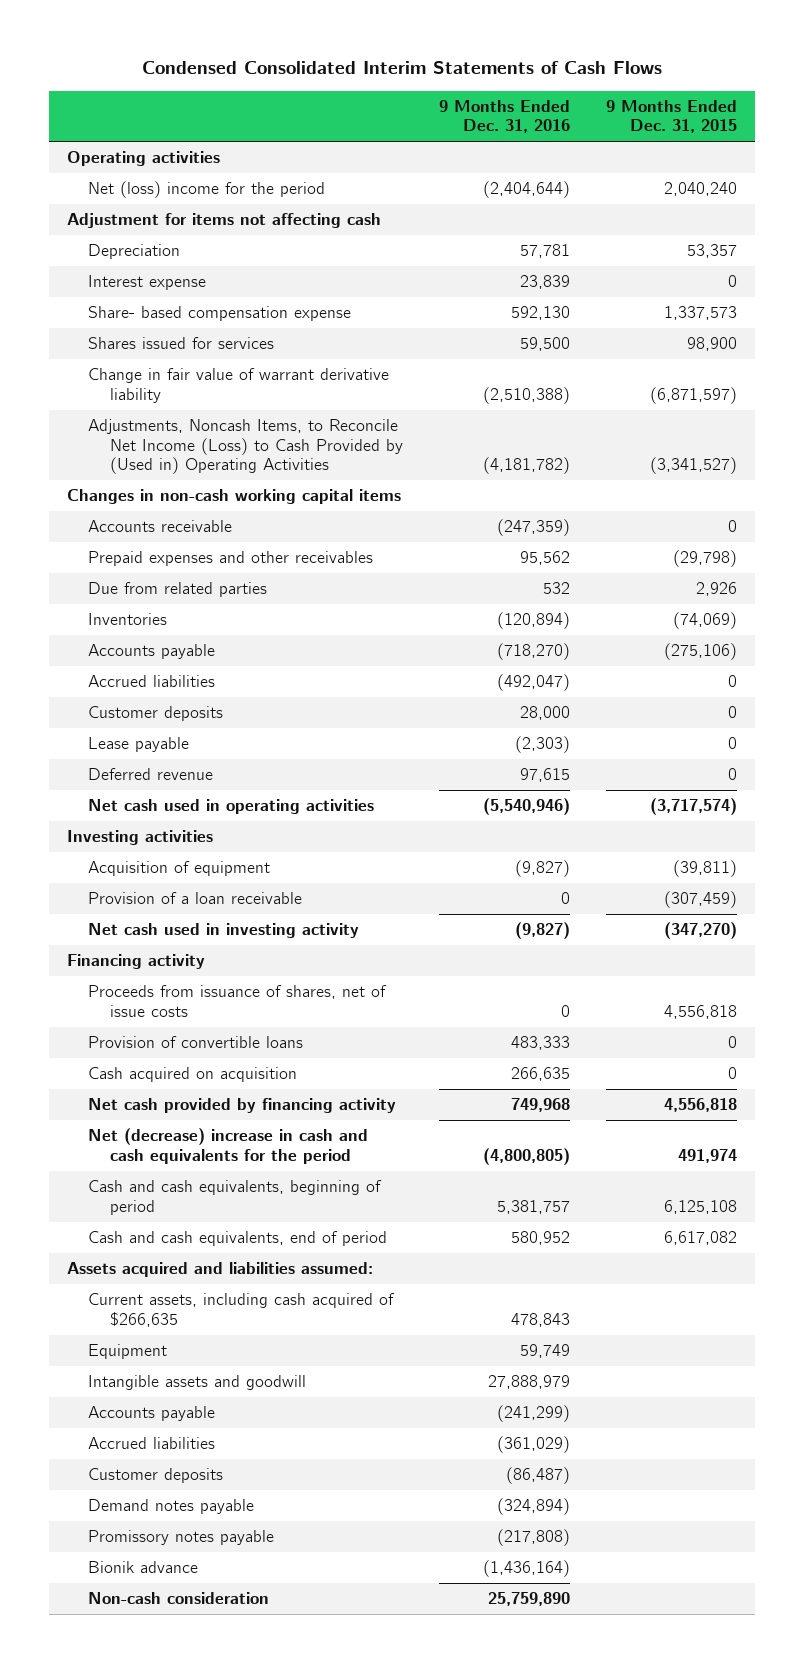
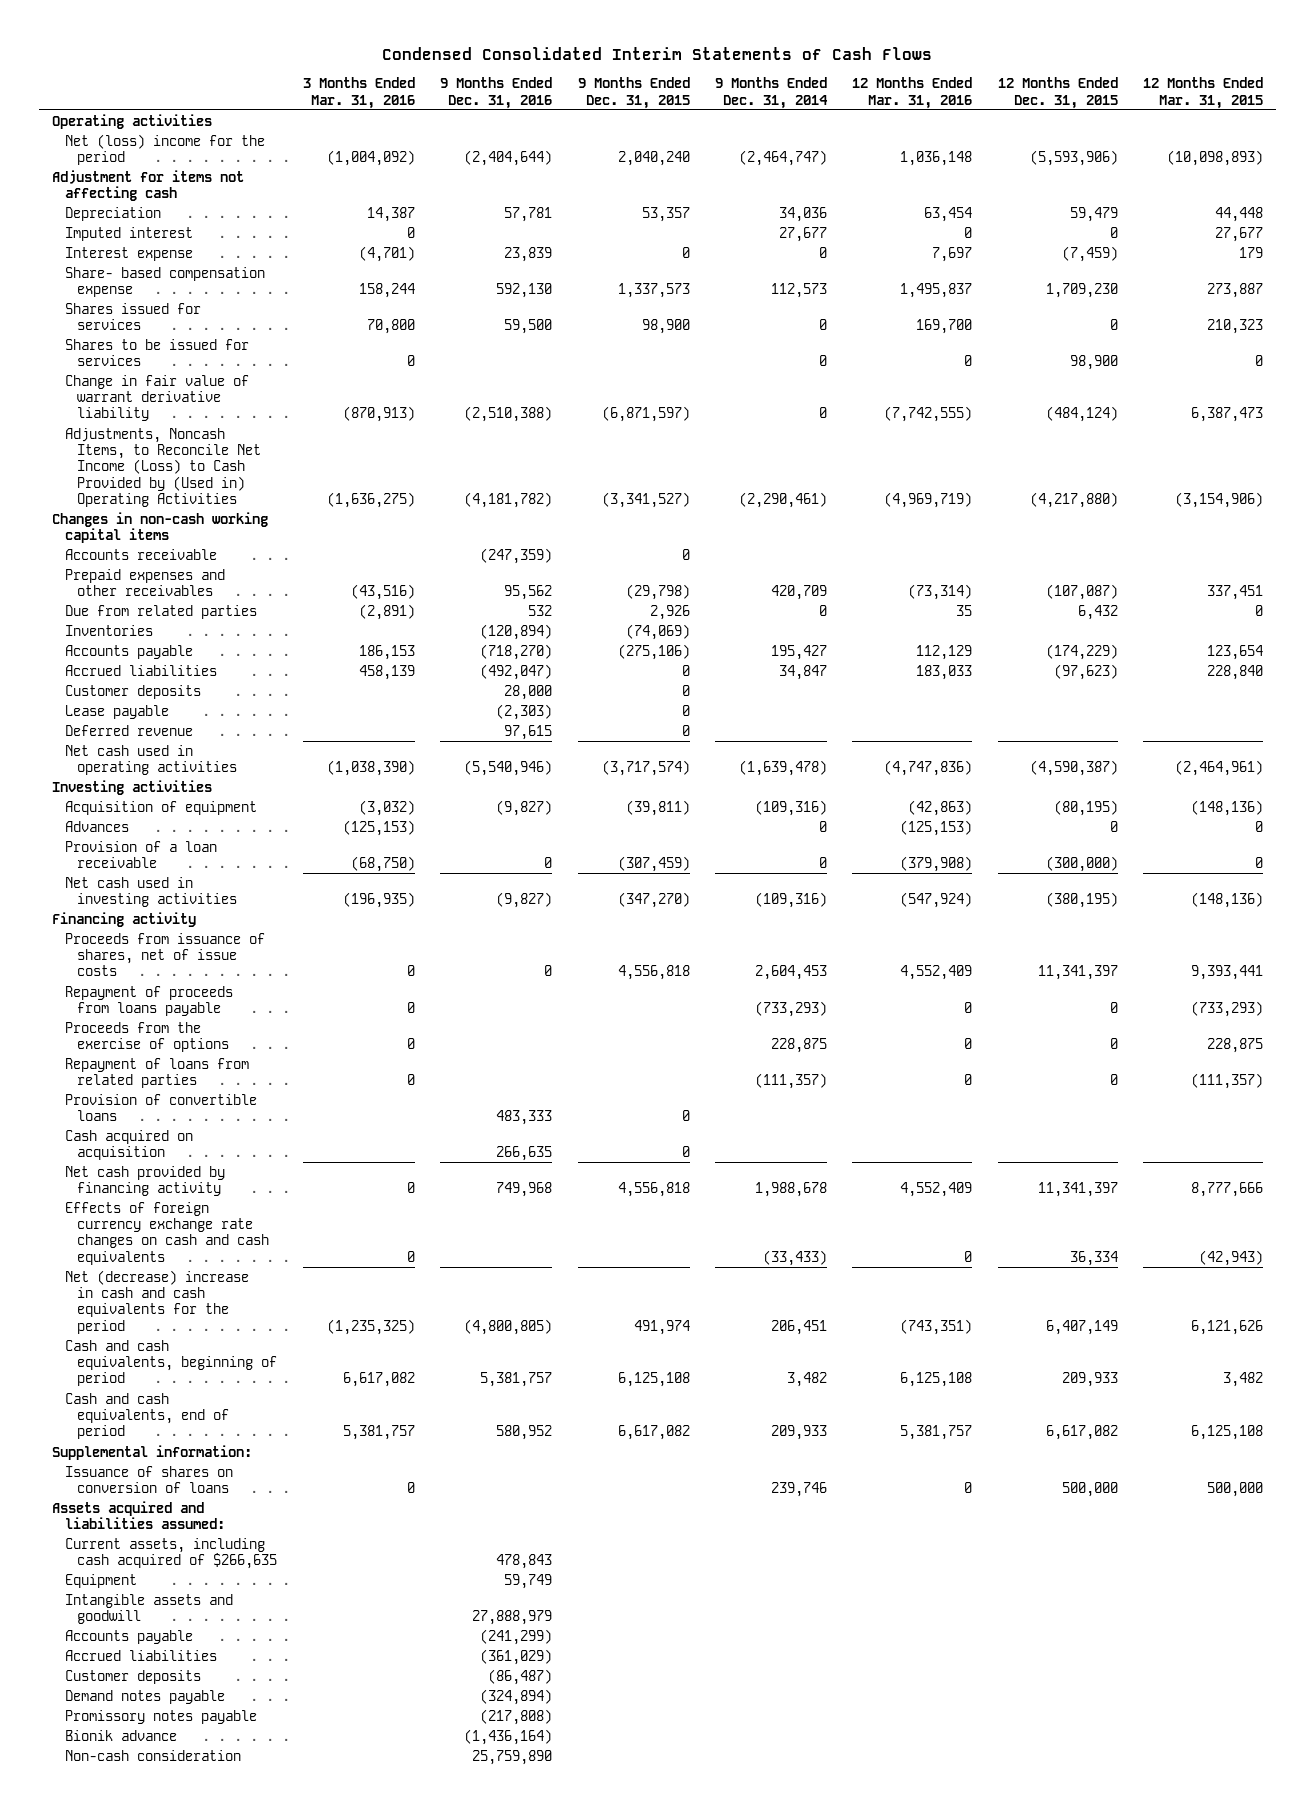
none -> [302,77,415,109] 3 Months Ended Mar. 31, 2016
none -> [714,77,828,109] 9 Months Ended Dec. 31, 2014
none -> [852,77,973,109] 12 Months Ended Mar. 31, 2016
none -> [997,77,1118,109] 12 Months Ended Dec. 31, 2015
none -> [1142,77,1263,109] 12 Months Ended Mar. 31, 2015
none -> [64,226,193,241] Imputed interest
none -> [64,338,249,367] Shares to be issued for services
none -> [64,820,129,832] Advances
[88,923,360,939] Net cash used in investing activity -> [64,876,238,908] Net cash used in investing activities
none -> [64,985,233,1017] Repayment of proceeds from loans payable
none -> [64,1021,230,1053] Proceeds from the exercise of options
none -> [64,1057,249,1089] Repayment of loans from related parties
none -> [64,1201,270,1265] Effects of foreign currency exchange rate changes on cash and cash equivalents
none -> [51,1444,252,1460] Supplemental information:
none -> [64,1465,233,1494] Issuance of shares on conversion of loans

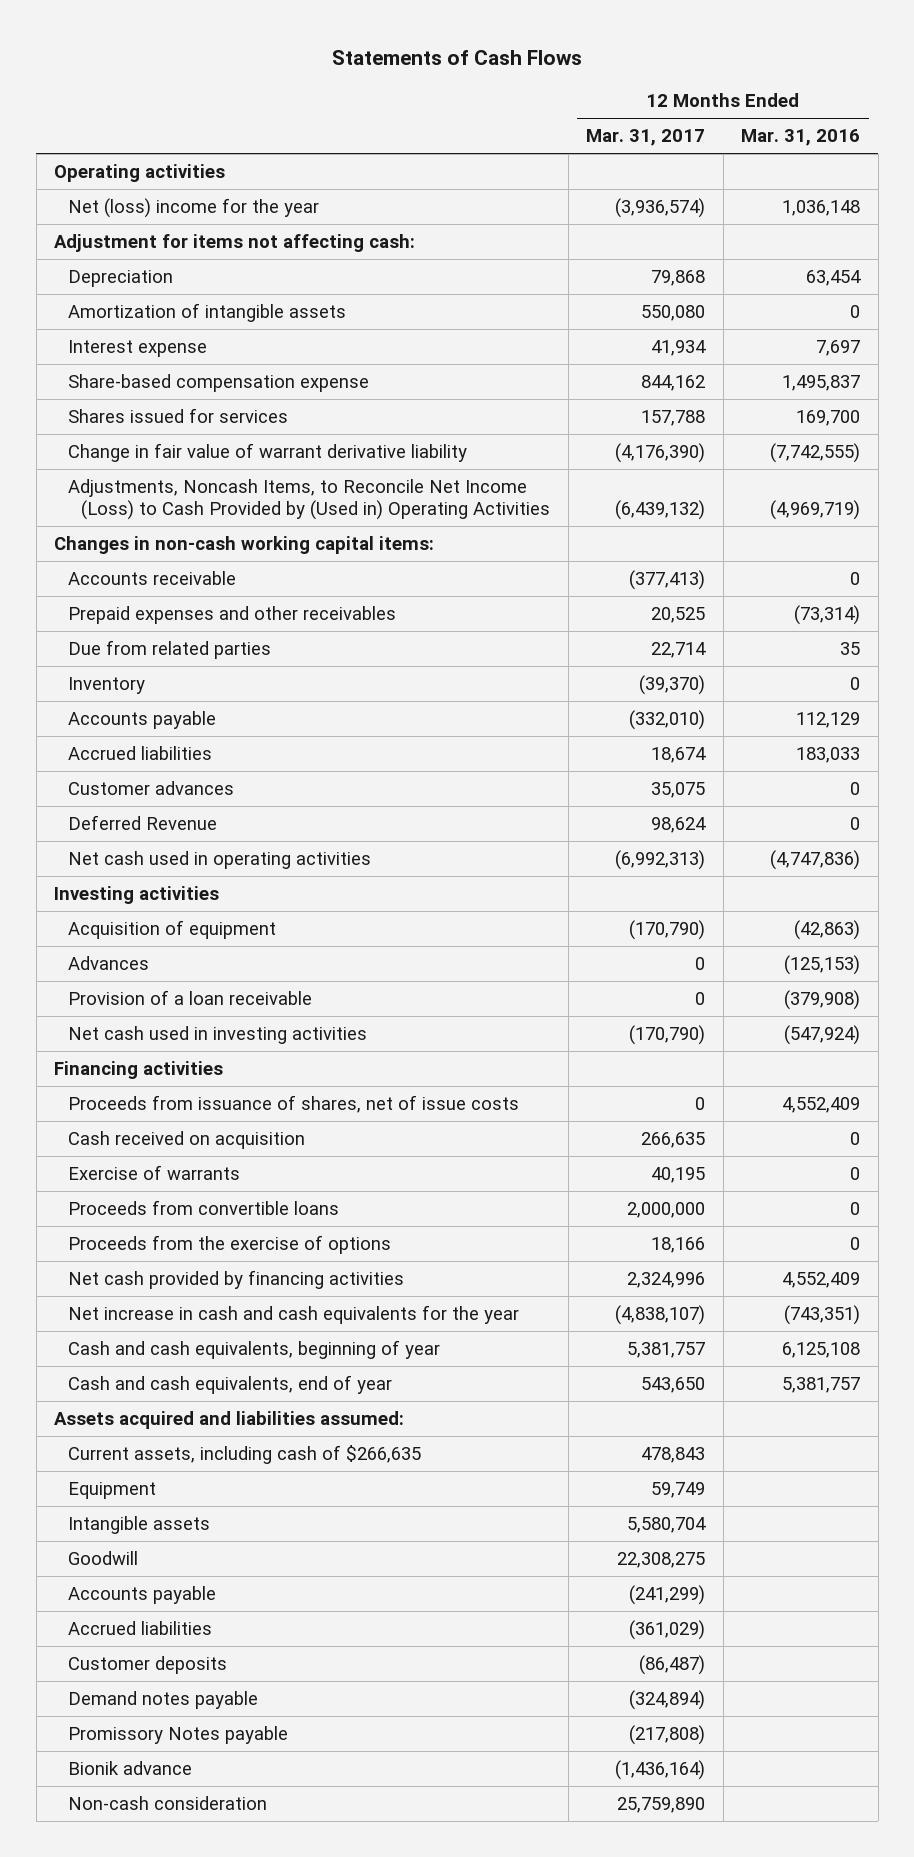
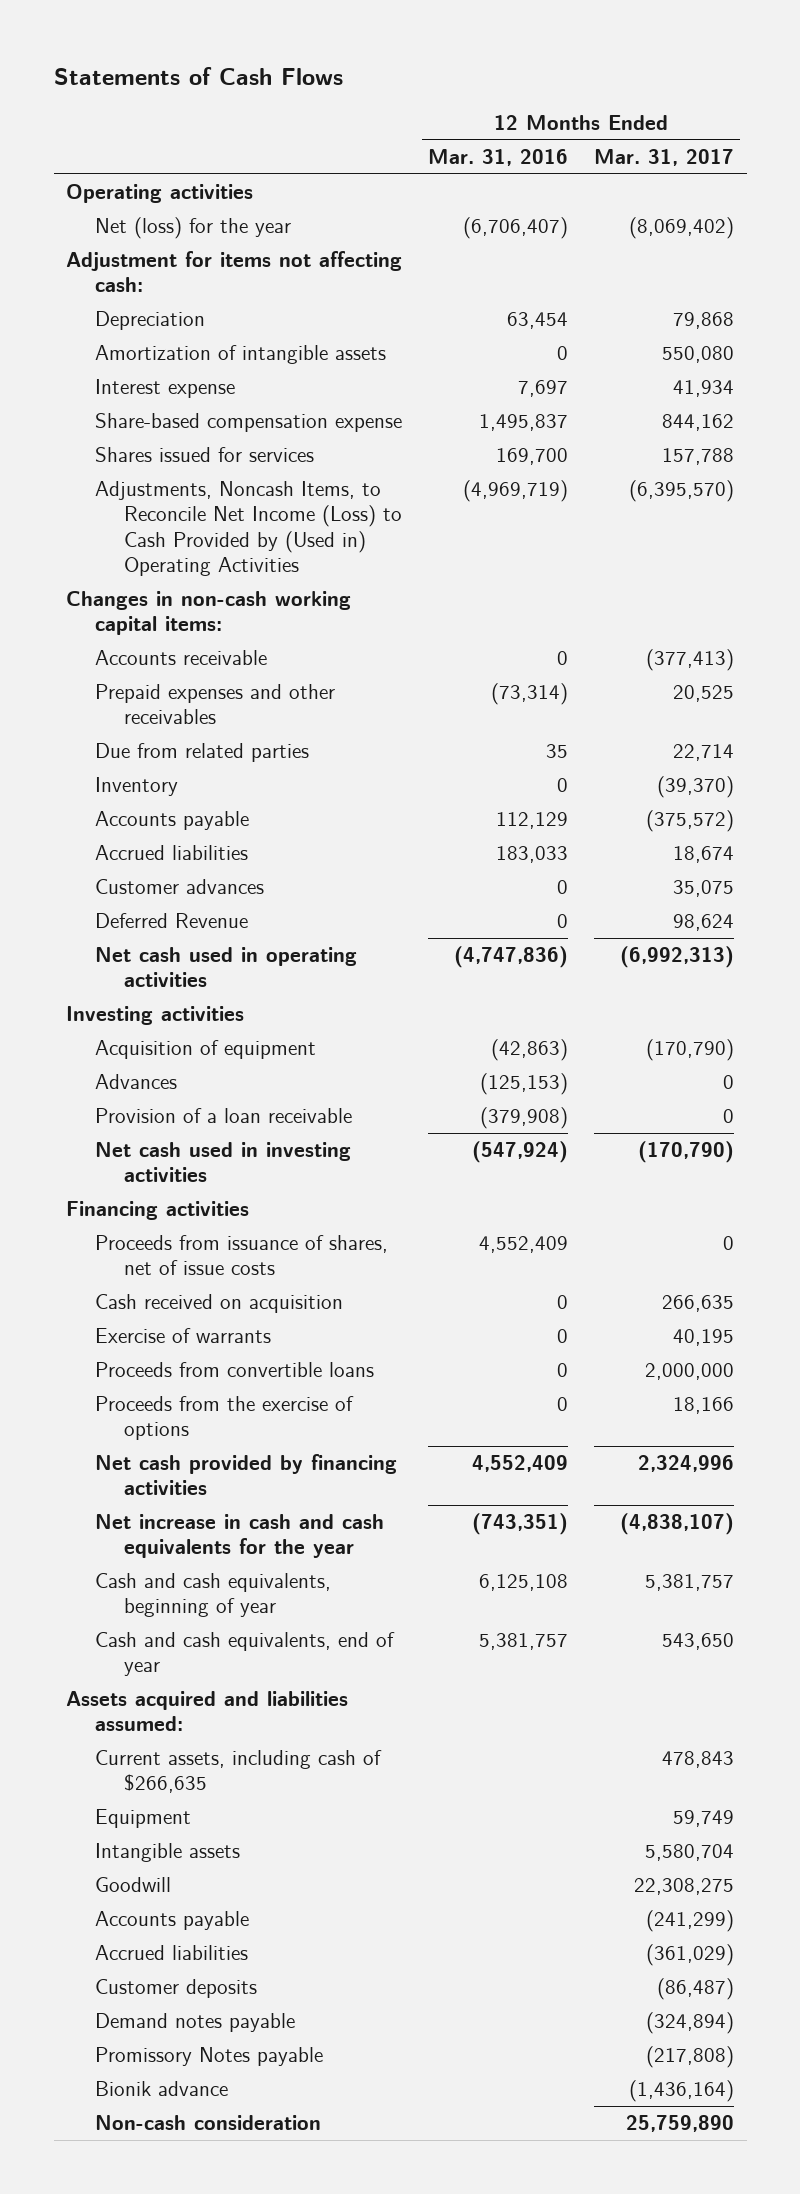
[67,198,319,219] Net (loss) income for the year -> [95,217,292,240] Net (loss) for the year
[615,198,706,219] (3,936,574) -> [628,217,734,240] (8,069,402)
[782,200,861,217] 1,036,148 -> [463,217,569,240] (6,706,407)
[67,443,467,463] Change in fair value of warrant derivative liability -> none
[615,500,706,521] (6,439,132) -> [628,480,734,503] (6,395,570)
[629,710,706,731] (332,010) -> [645,810,734,833] (375,572)

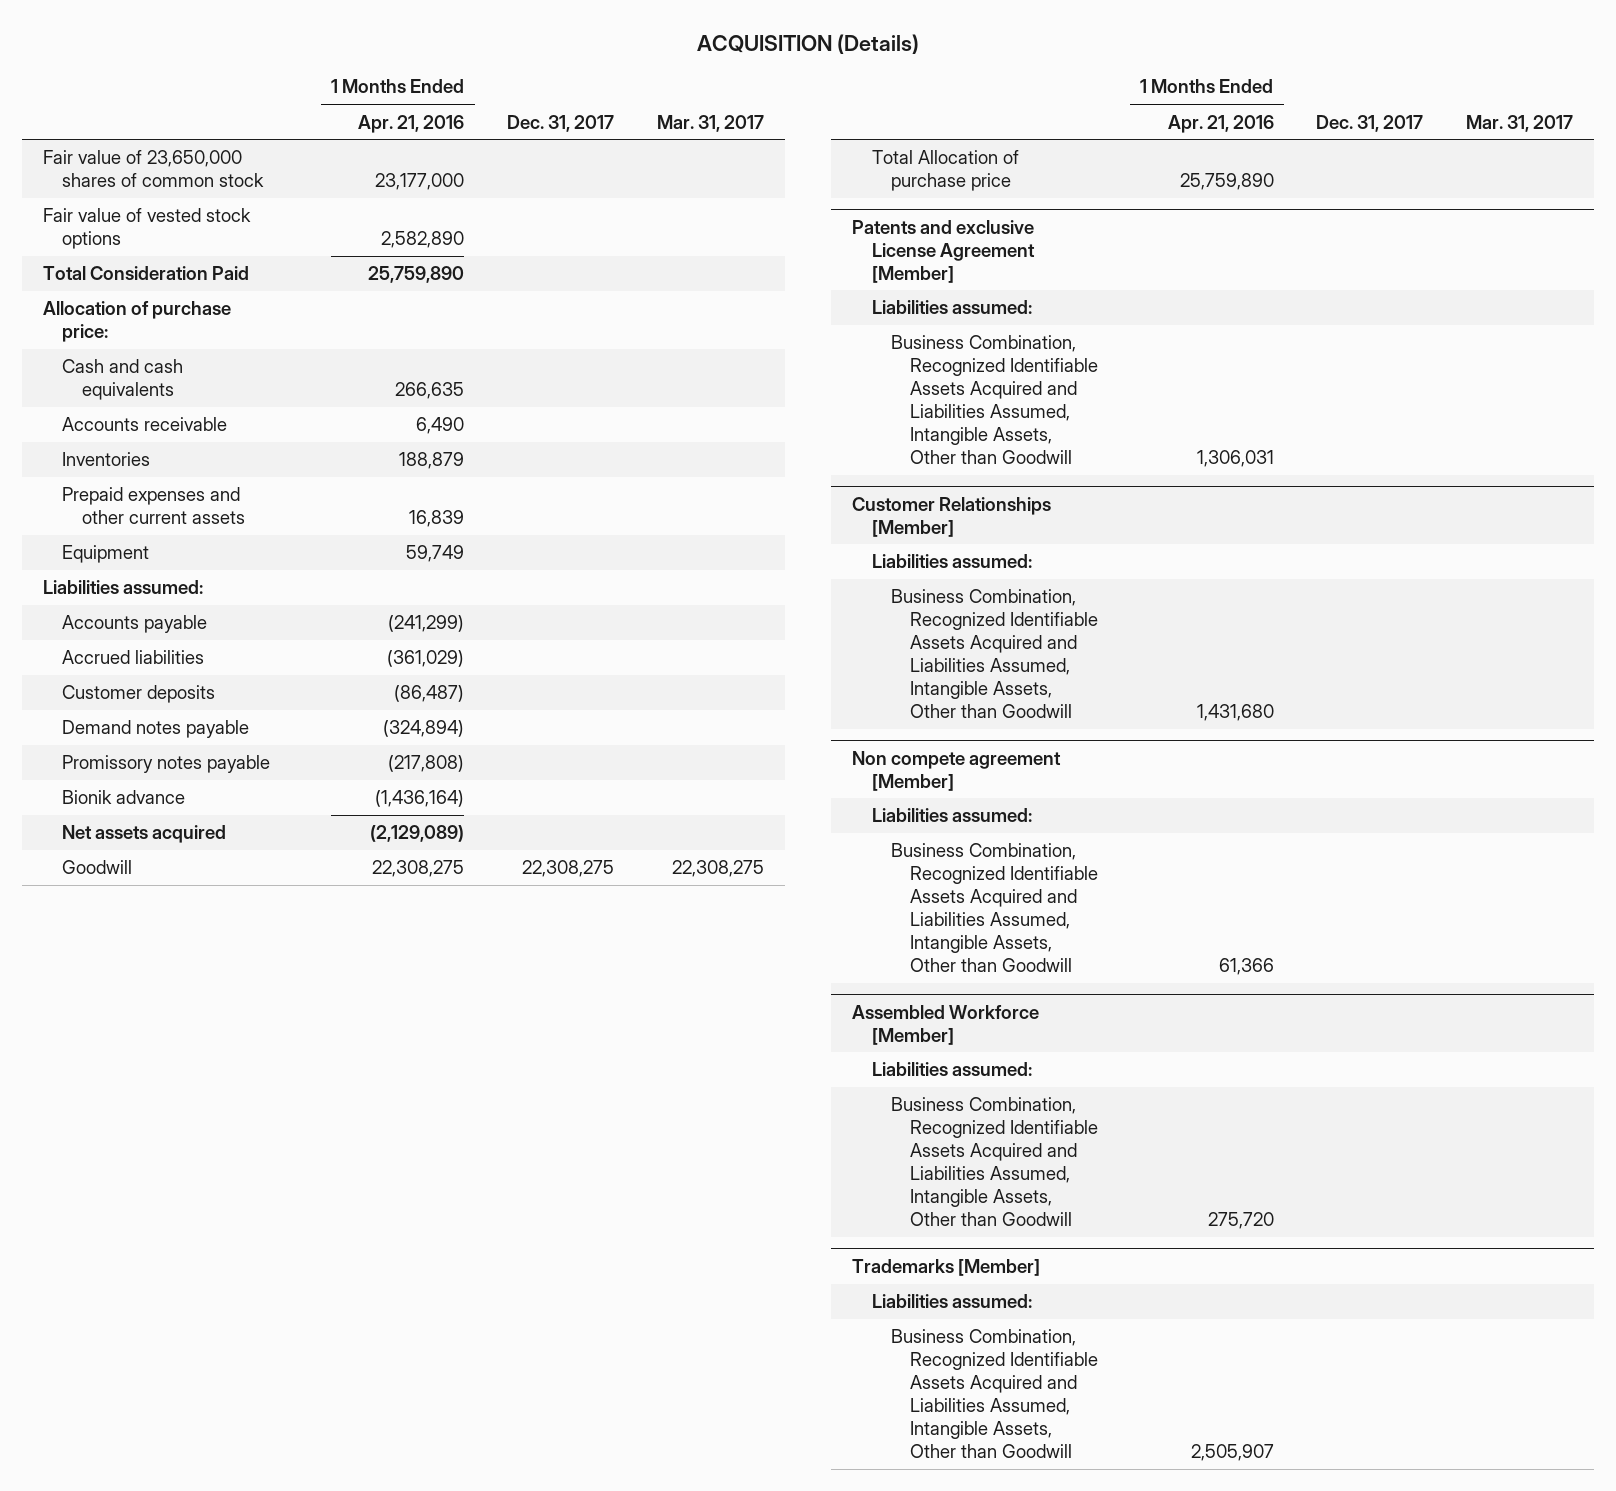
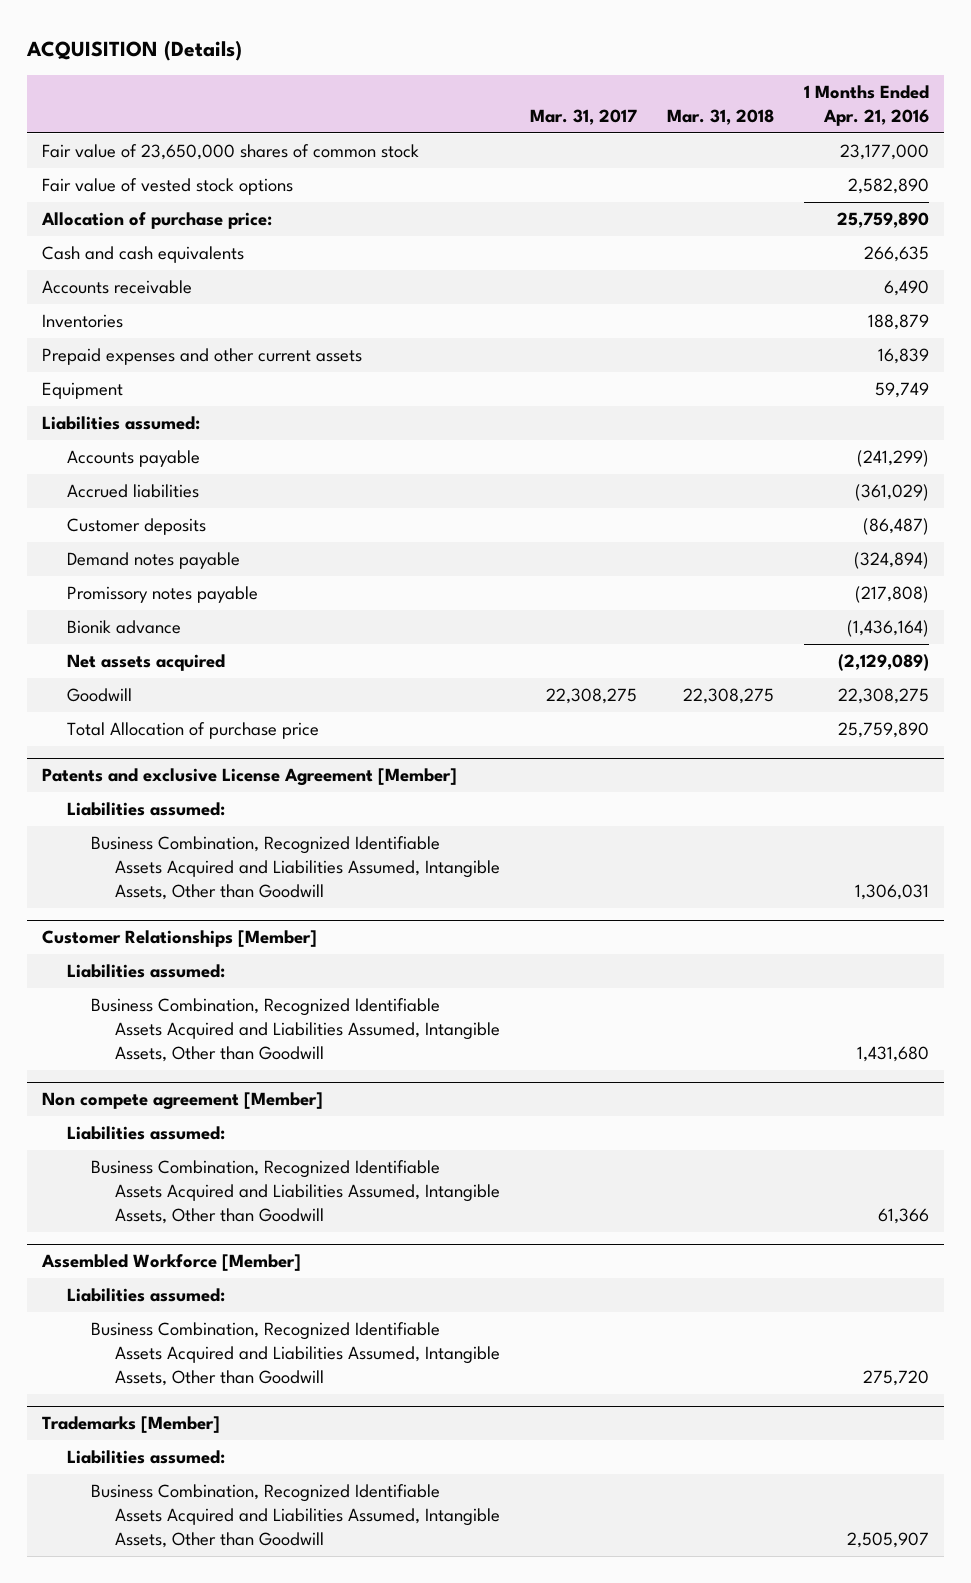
[507,114,615,132] Dec. 31, 2017 -> none
none -> [666,109,774,126] Mar. 31, 2018
[43,301,232,343] Allocation of purchase price: -> none
[43,266,250,281] Total Consideration Paid -> [41,212,273,230] Allocation of purchase price:

